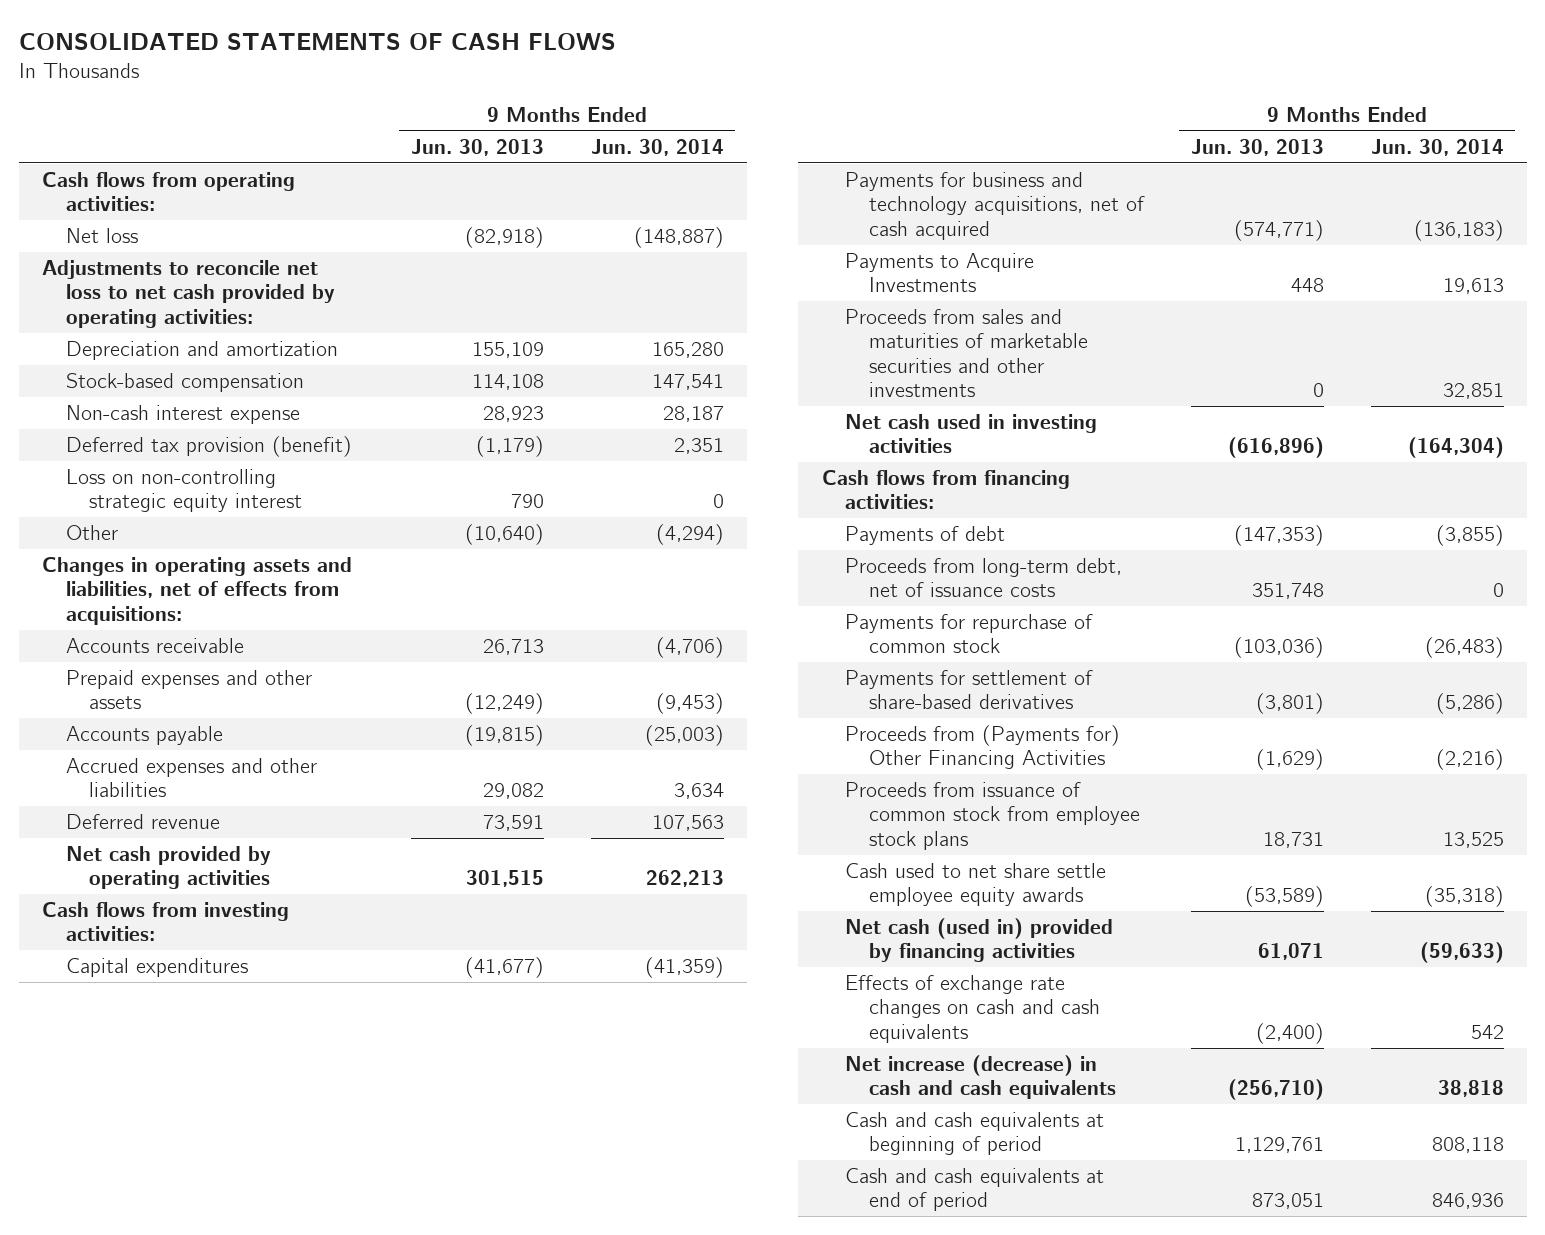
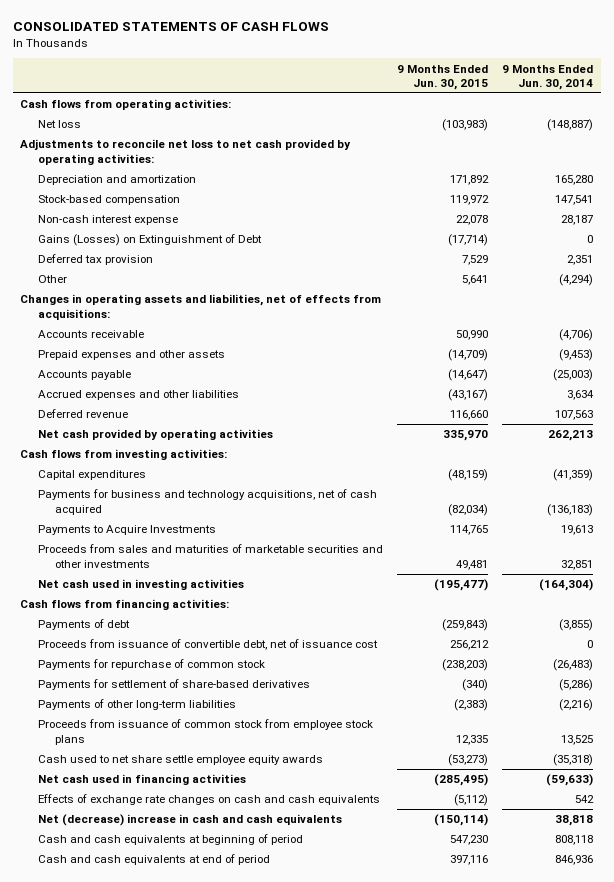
[410,138,544,156] Jun. 30, 2013 -> none
none -> [397,64,489,90] 9 Months Ended Jun. 30, 2015
[65,469,303,513] Loss on non-controlling strategic equity interest -> none
none -> [37,234,262,247] Gains (Losses) on Extinguishment of Debt
[65,436,352,458] Deferred tax provision (benefit) -> [37,254,153,266] Deferred tax provision
[845,558,1123,598] Proceeds from long-term debt, net of issuance costs -> [37,639,378,651] Proceeds from issuance of convertible debt, net of issuance cost
[845,725,1121,770] Proceeds from (Payments for) Other Financing Activities -> [37,699,236,711] Payments of other long-term liabilities
[845,918,1114,963] Net cash (used in) provided by financing activities -> [37,774,246,786] Net cash used in financing activities
[845,1055,1117,1100] Net increase (decrease) in cash and cash equivalents -> [37,814,342,827] Net (decrease) increase in cash and cash equivalents

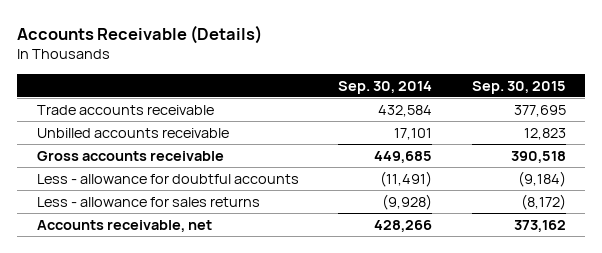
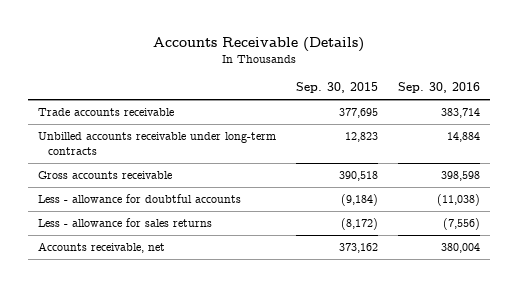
[338,80,433,94] Sep. 30, 2014 -> none
none -> [397,82,480,94] Sep. 30, 2016
[36,127,229,138] Unbilled accounts receivable -> [38,132,277,156] Unbilled accounts receivable under long-term contracts

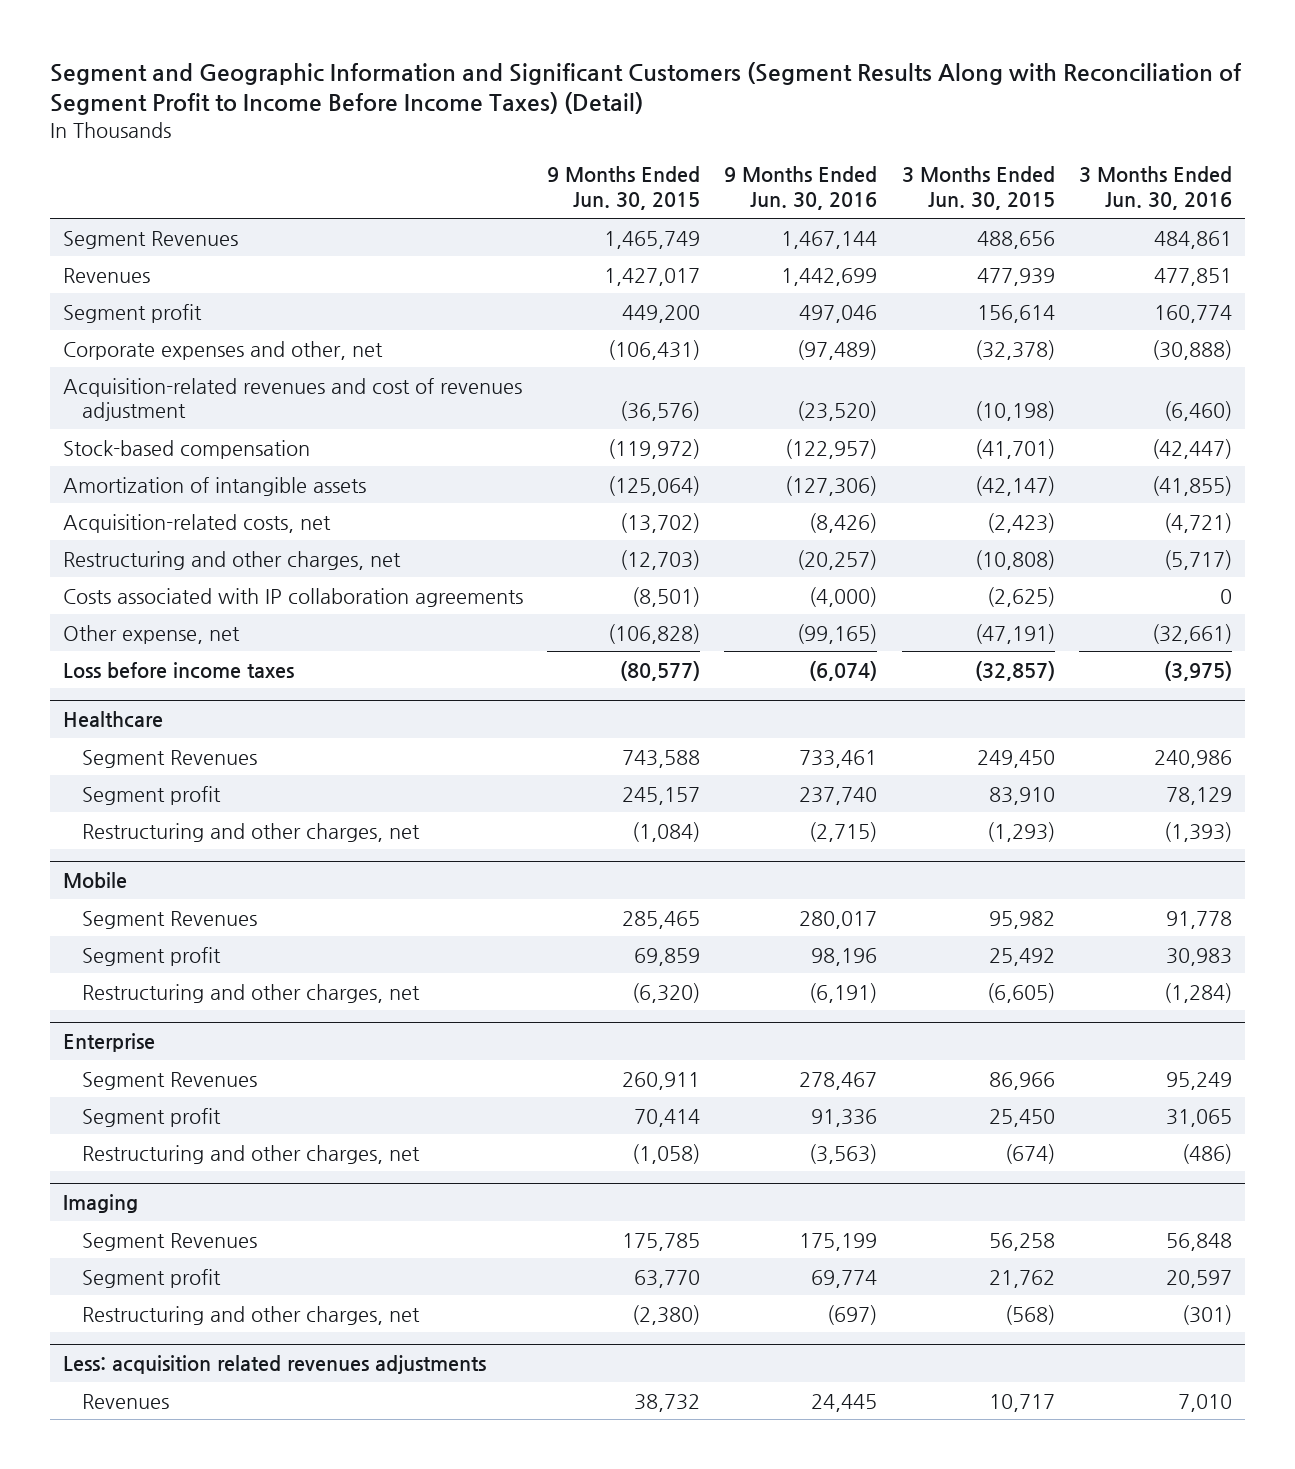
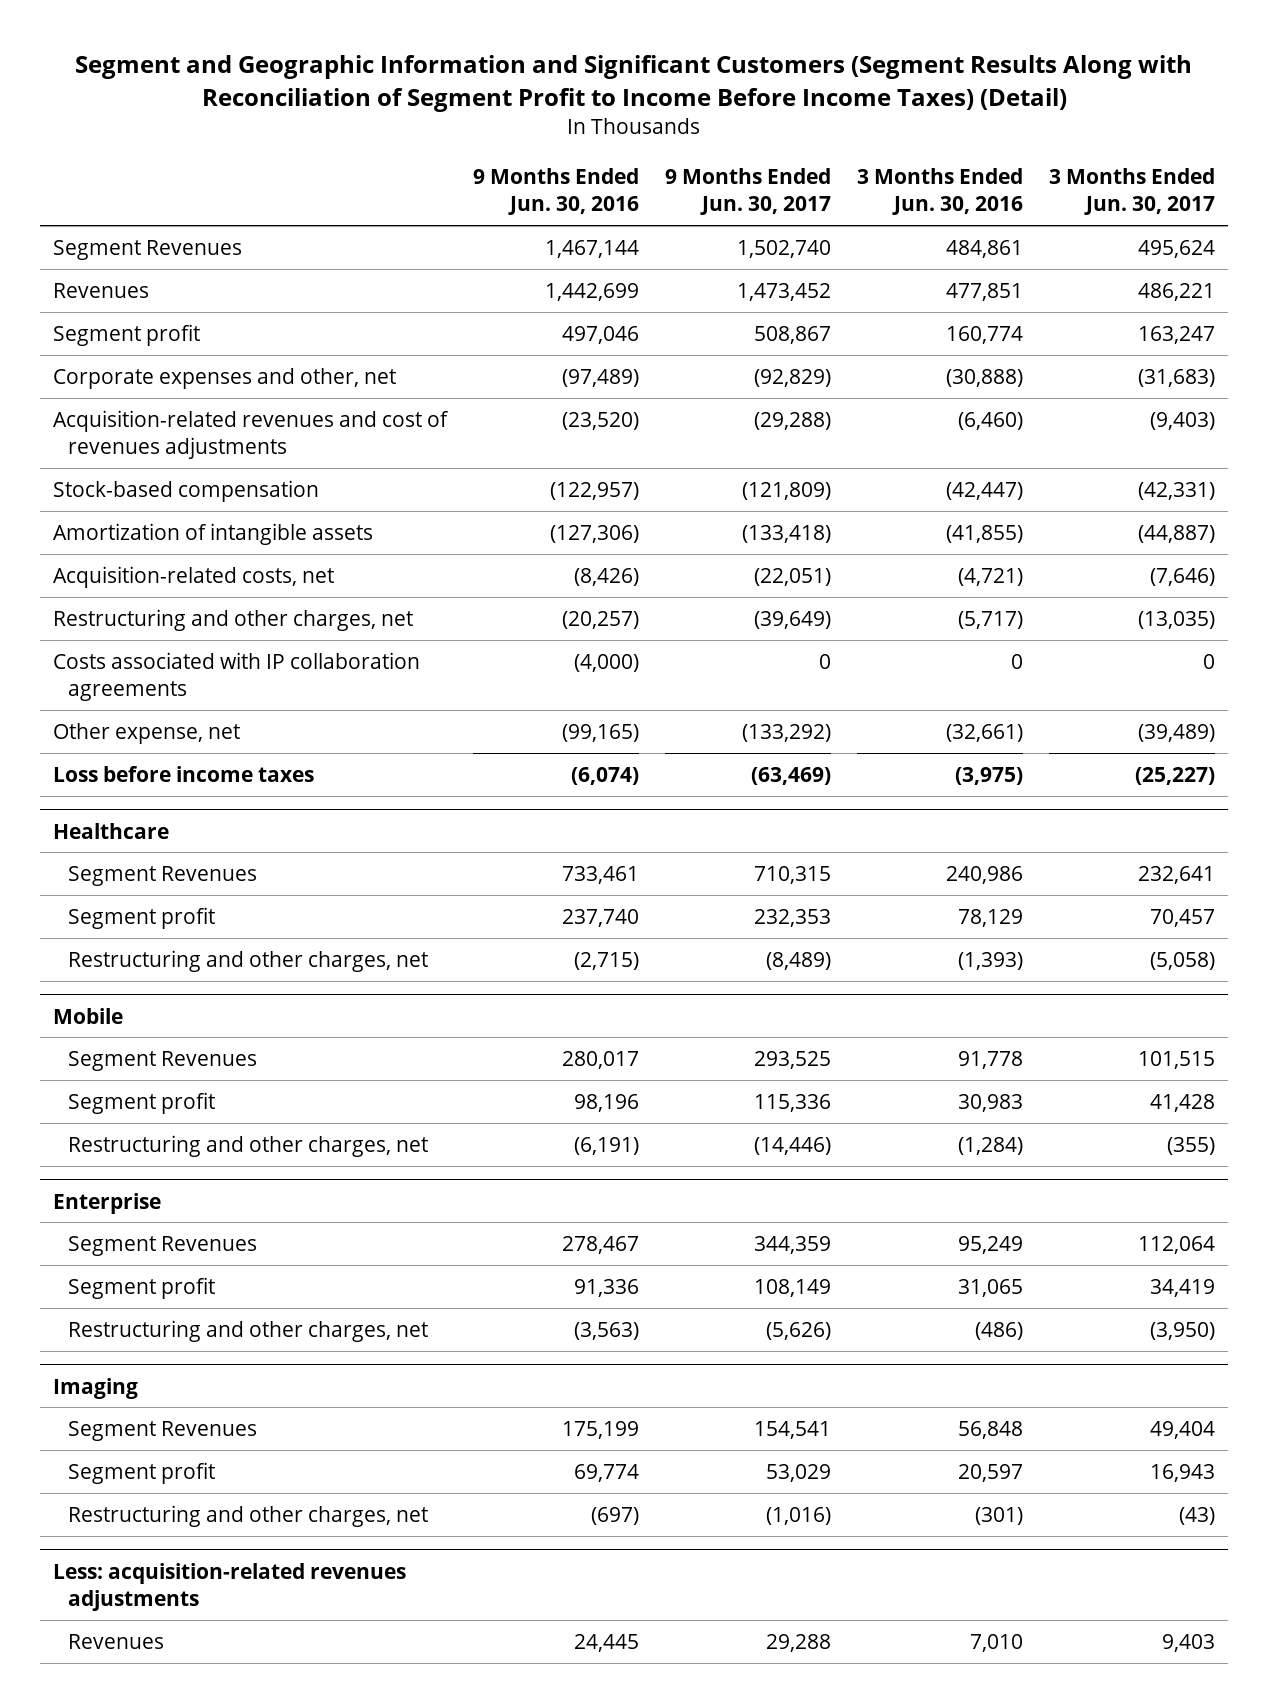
[547,166,701,211] 9 Months Ended Jun. 30, 2015 -> none
[901,166,1055,211] 3 Months Ended Jun. 30, 2015 -> none
none -> [664,167,831,216] 9 Months Ended Jun. 30, 2017
none -> [1048,167,1215,216] 3 Months Ended Jun. 30, 2017
[62,377,522,422] Acquisition-related revenues and cost of revenues adjustment -> [53,409,450,460] Acquisition-related revenues and cost of revenues adjustments
[62,1354,486,1374] Less: acquisition related revenues adjustments -> [53,1562,407,1611] Less: acquisition-related revenues adjustments

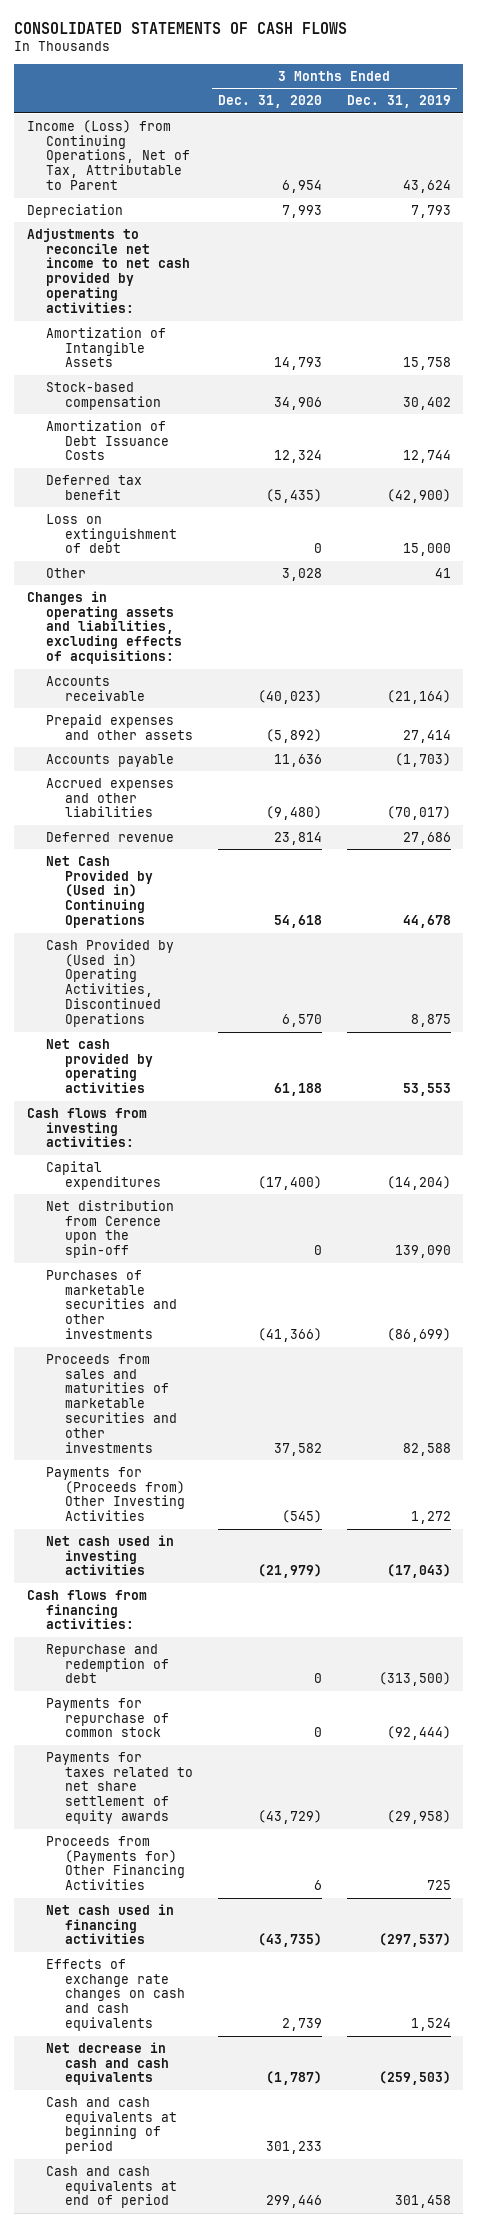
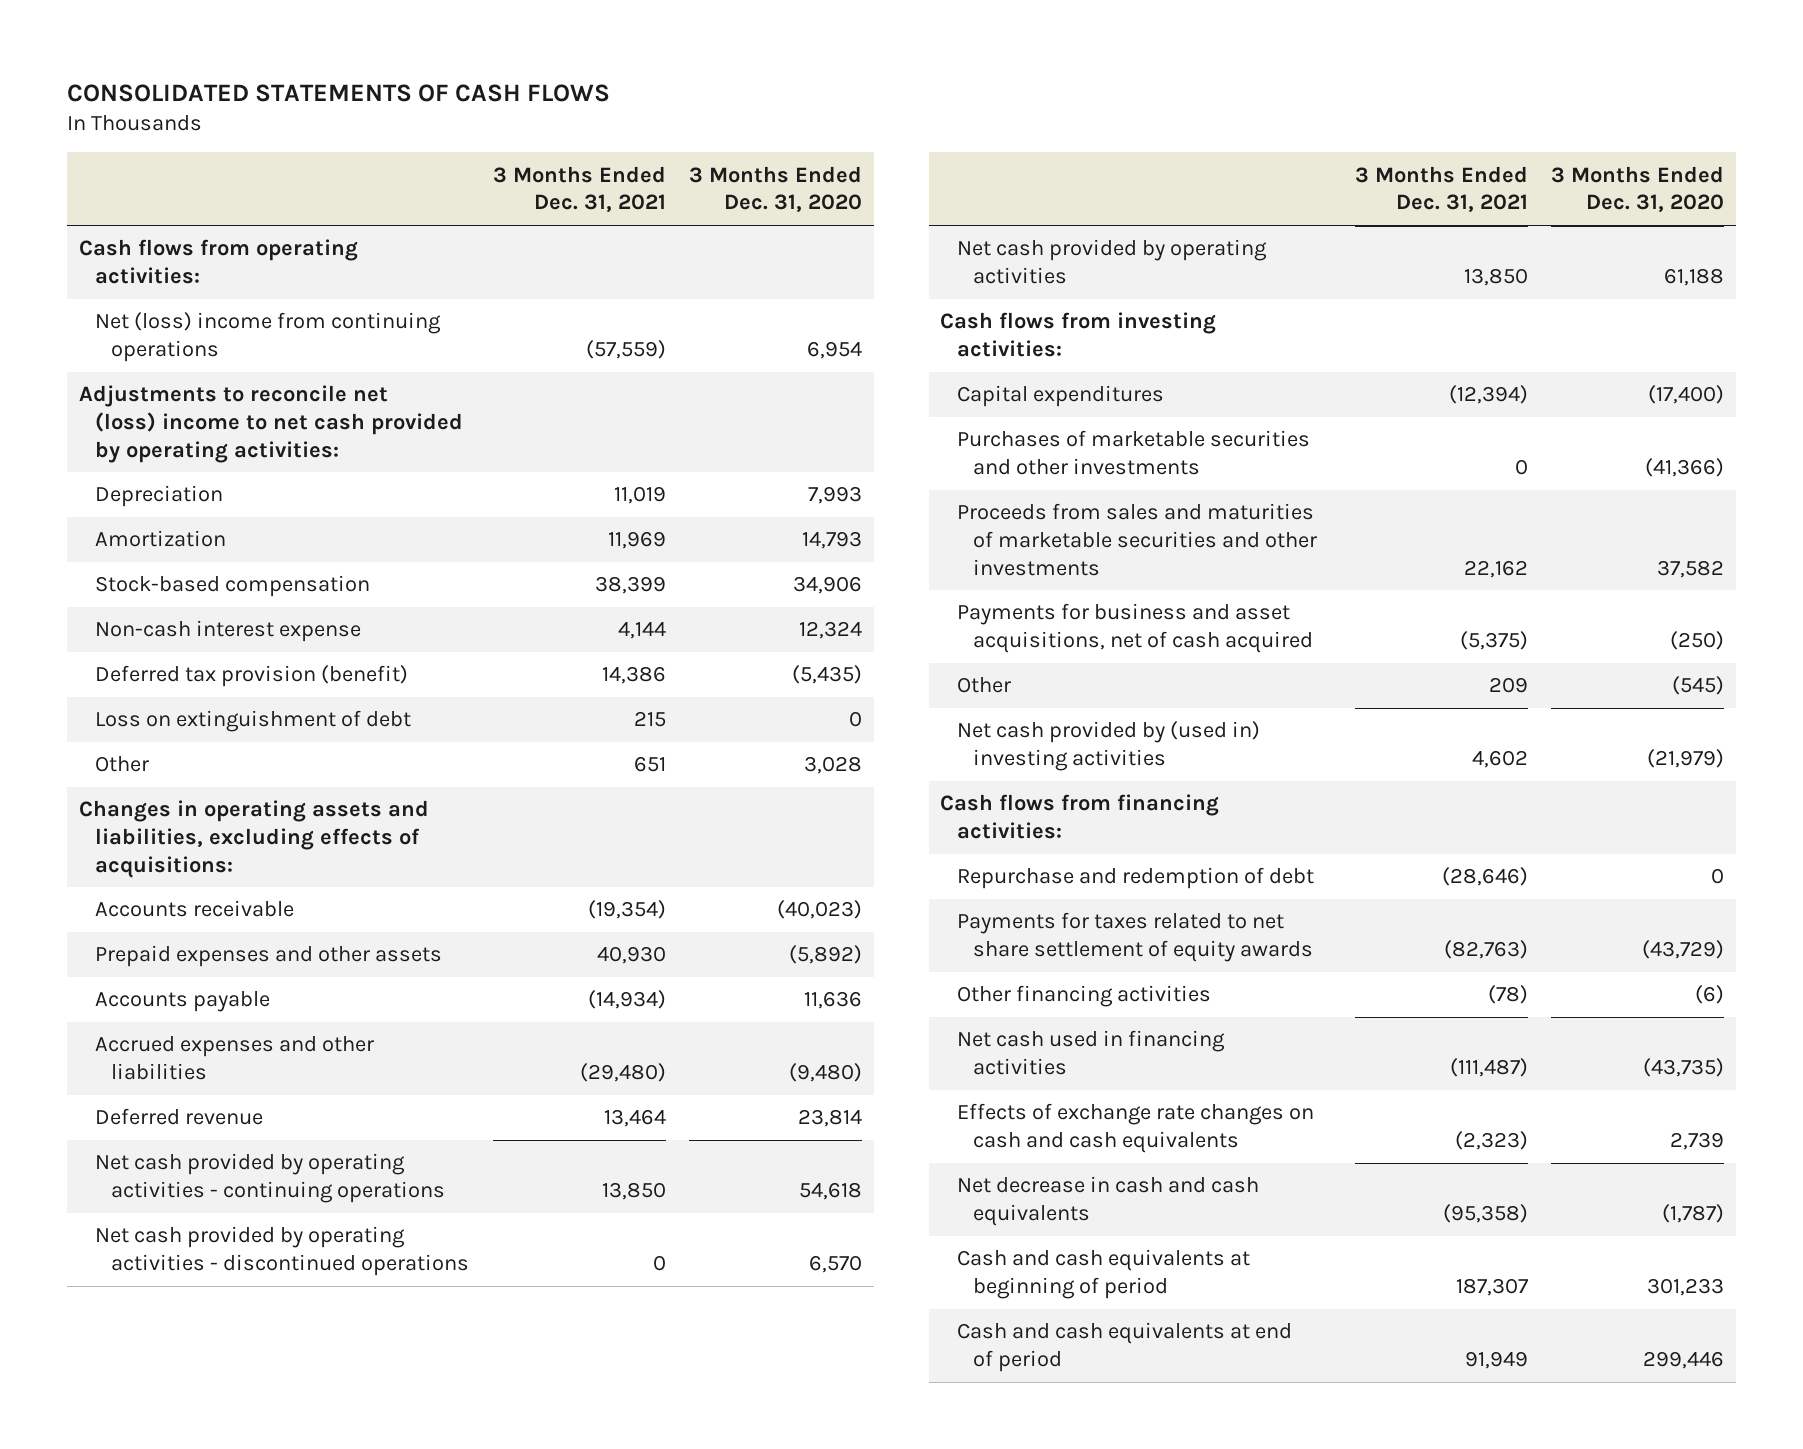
[346,95,451,109] Dec. 31, 2019 -> none
none -> [492,165,666,213] 3 Months Ended Dec. 31, 2021
none -> [78,239,358,285] Cash flows from operating activities:
[26,119,190,191] Income (Loss) from Continuing Operations, Net of Tax, Attributable to Parent -> [95,312,442,363] Net (loss) income from continuing operations
none -> [78,385,464,463] Adjustments to reconcile net (loss) income to net cash provided by operating activities:
[26,227,190,314] Adjustments to reconcile net income to net cash provided by operating activities: -> none
[45,326,166,368] Amortization of Intangible Assets -> [95,530,227,548] Amortization
[45,419,170,461] Amortization of Debt Issuance Costs -> [95,620,362,643] Non-cash interest expense
[45,474,142,500] Deferred tax benefit -> [95,665,409,688] Deferred tax provision (benefit)
[45,855,154,929] Net Cash Provided by (Used in) Continuing Operations -> [95,1153,446,1204] Net cash provided by operating activities - continuing operations
[45,938,174,1028] Cash Provided by (Used in) Operating Activities, Discontinued Operations -> [95,1226,470,1277] Net cash provided by operating activities - discontinued operations
[45,1199,174,1259] Net distribution from Cerence upon the spin-off -> none
none -> [956,603,1314,654] Payments for business and asset acquisitions, net of cash acquired
[45,1466,186,1522] Payments for (Proceeds from) Other Investing Activities -> [956,677,1011,694] Other
[45,1534,174,1576] Net cash used in investing activities -> [956,721,1260,772] Net cash provided by (used in) investing activities
[45,1697,170,1738] Payments for repurchase of common stock -> none
[45,1835,186,1891] Proceeds from (Payments for) Other Financing Activities -> [956,985,1211,1008] Other financing activities
[313,1880,322,1891] 6 -> [1695,985,1725,1005] (6)

